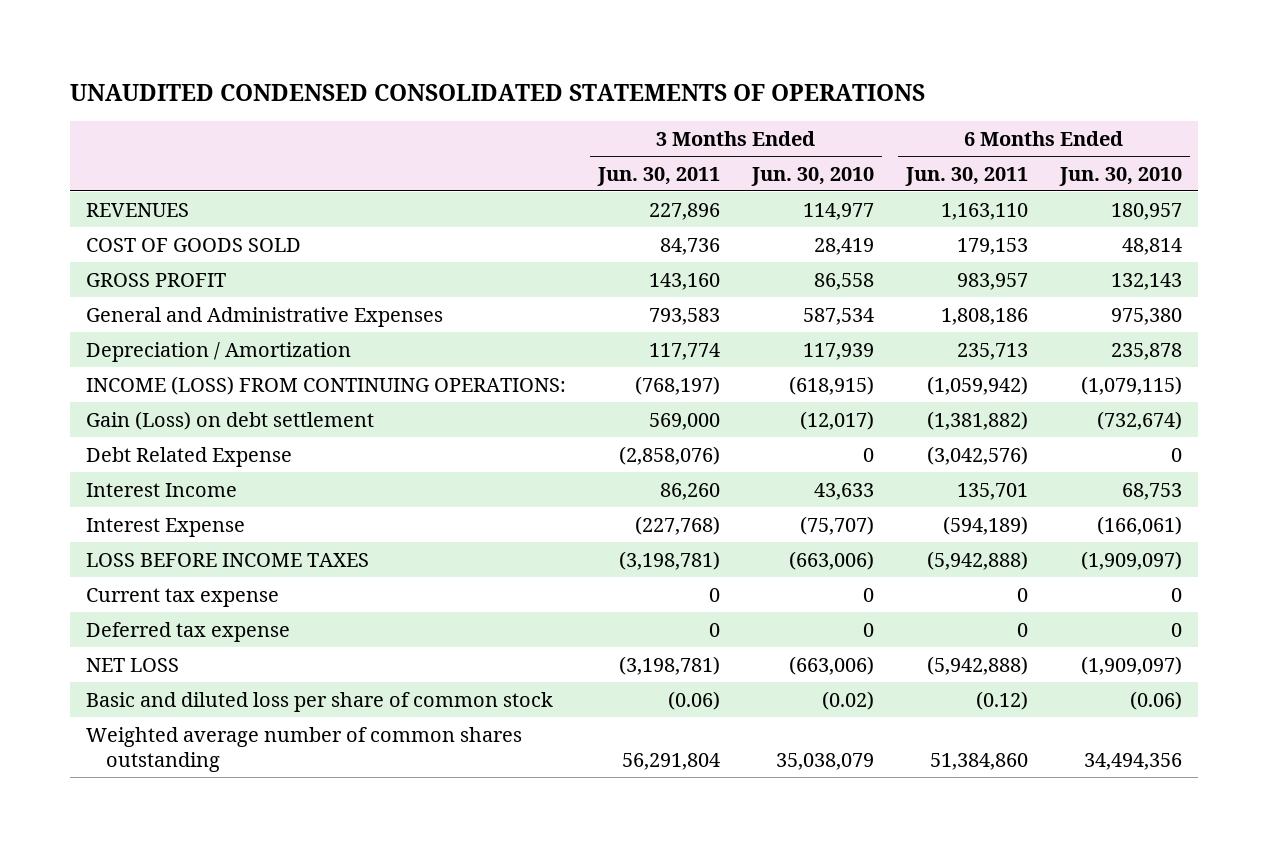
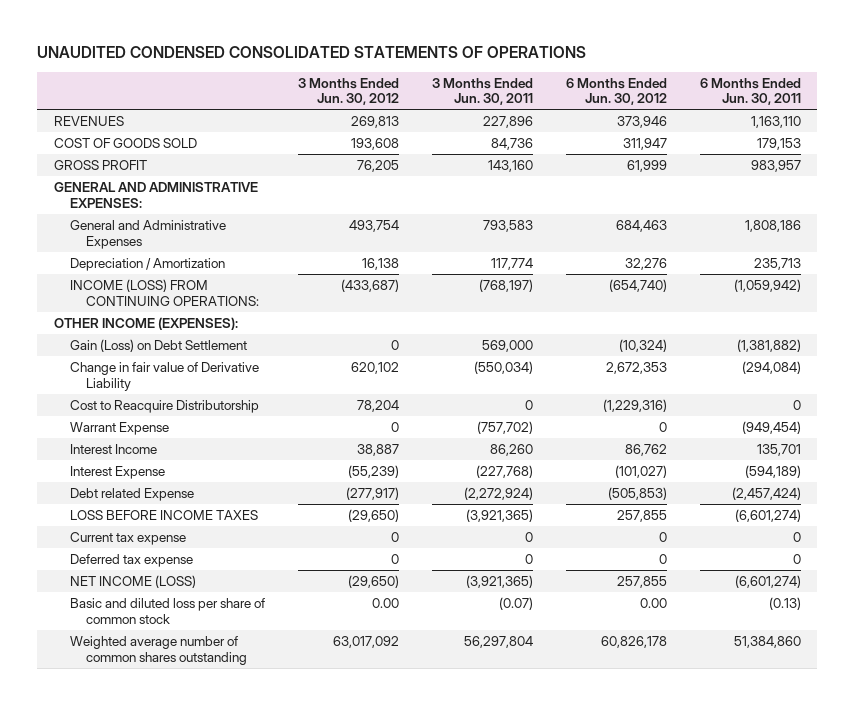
[750,166,874,186] Jun. 30, 2010 -> none
[1058,166,1182,186] Jun. 30, 2010 -> none
none -> [297,77,399,106] 3 Months Ended Jun. 30, 2012
none -> [565,77,667,106] 6 Months Ended Jun. 30, 2012
none -> [53,181,258,208] GENERAL AND ADMINISTRATIVE EXPENSES:
[85,446,292,467] Debt Related Expense -> none
none -> [53,316,238,330] OTHER INCOME (EXPENSES):
[85,410,374,430] Gain (Loss) on debt settlement -> [69,338,247,352] Gain (Loss) on Debt Settlement
none -> [69,361,259,391] Change in fair value of Derivative Liability
none -> [69,399,259,413] Cost to Reacquire Distributorship
none -> [69,421,169,435] Warrant Expense
none -> [69,487,194,501] Debt related Expense
[618,550,720,570] (3,198,781) -> [465,508,533,522] (3,921,365)
[926,550,1028,570] (5,942,888) -> [734,508,801,522] (6,601,274)
[85,657,179,672] NET LOSS -> [69,574,196,588] NET INCOME (LOSS)
[618,655,720,675] (3,198,781) -> [465,574,533,588] (3,921,365)
[926,655,1028,675] (5,942,888) -> [734,574,801,588] (6,601,274)
[667,690,720,710] (0.06) -> [498,596,533,610] (0.07)
[975,690,1028,710] (0.12) -> [768,596,801,610] (0.13)
[621,752,720,770] 56,291,804 -> [463,635,533,648] 56,297,804

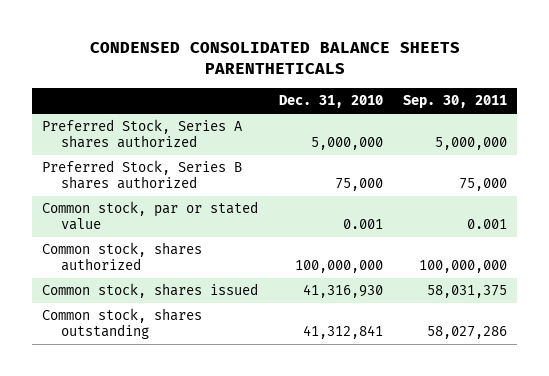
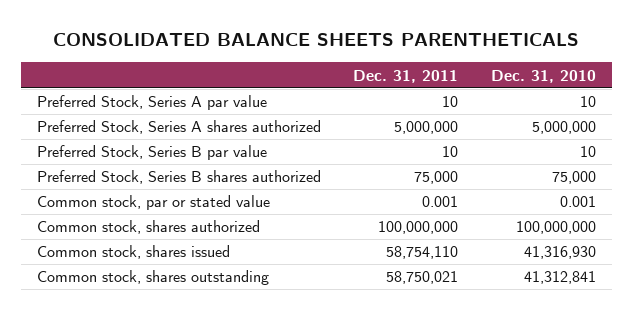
[89,41,460,75] CONDENSED CONSOLIDATED BALANCE SHEETS PARENTHETICALS -> [53,33,580,47] CONSOLIDATED BALANCE SHEETS PARENTHETICALS
[403,95,508,109] Sep. 30, 2011 -> none
none -> [353,69,459,83] Dec. 31, 2011
none -> [37,95,268,111] Preferred Stock, Series A par value
none -> [37,145,268,161] Preferred Stock, Series B par value

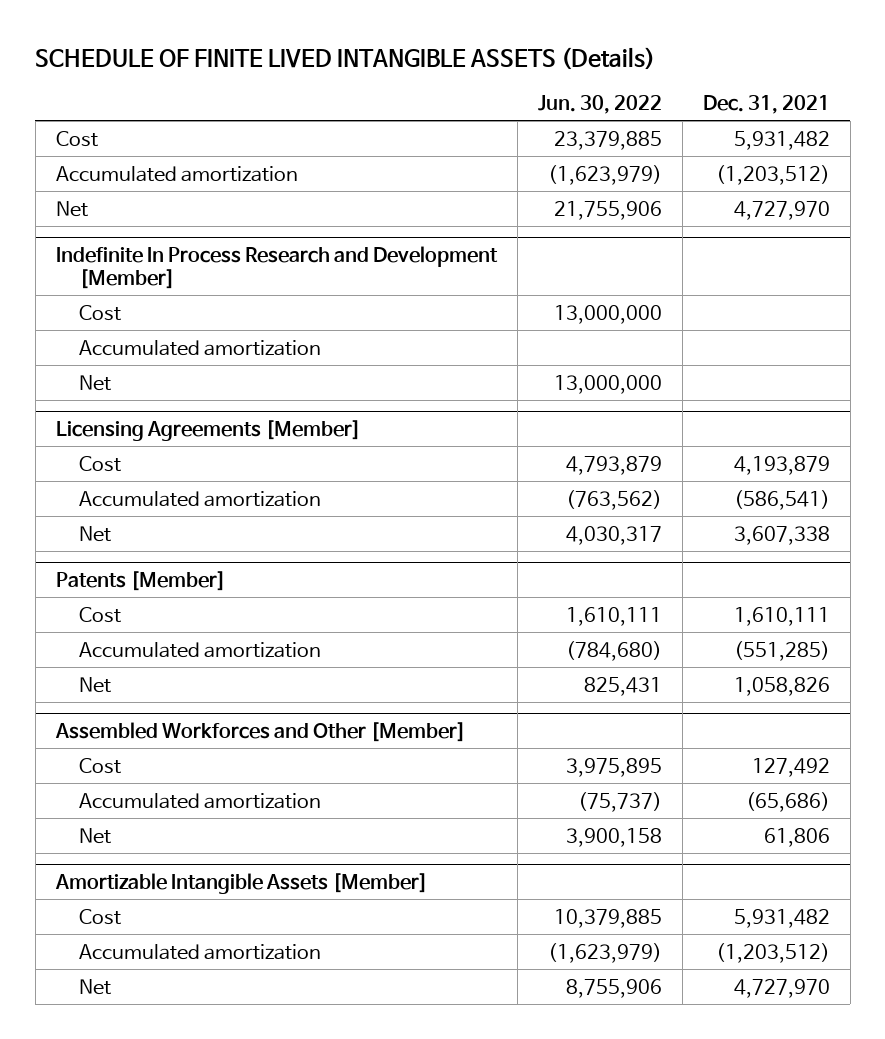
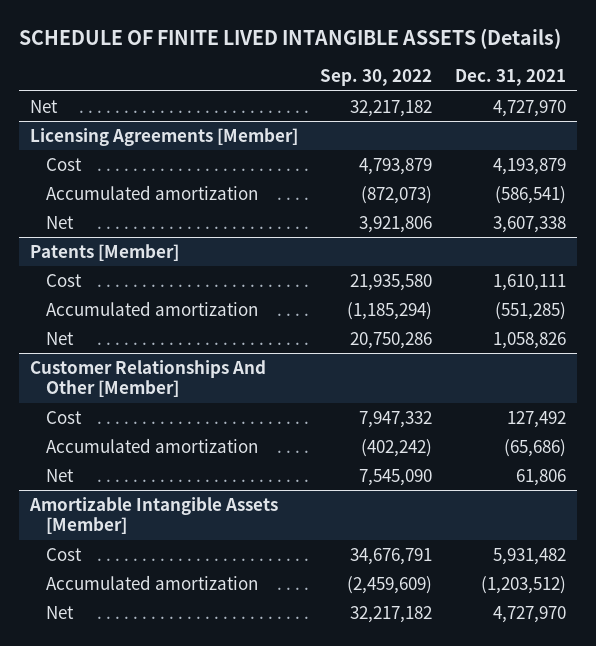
[537,94,662,114] Jun. 30, 2022 -> none
none -> [320,69,433,87] Sep. 30, 2022
[55,130,98,147] Cost -> none
[55,165,298,182] Accumulated amortization -> none
[55,245,498,289] Indefinite In Process Research and Development [Member] -> none
[78,304,121,321] Cost -> none
[78,339,321,356] Accumulated amortization -> none
[78,374,111,391] Net -> none
[54,721,466,742] Assembled Workforces and Other [Member] -> none
none -> [29,359,266,398] Customer Relationships And Other [Member]

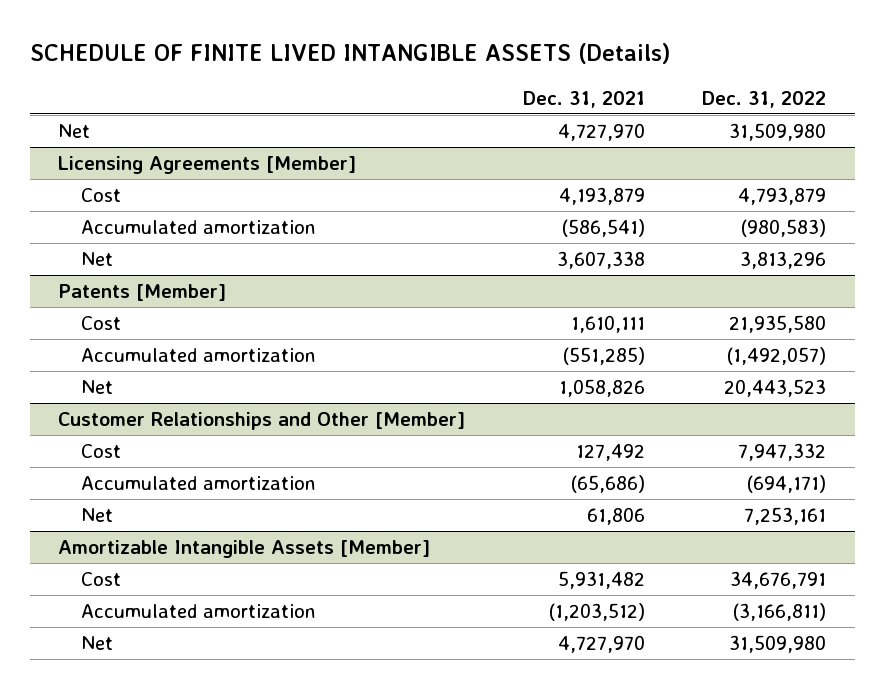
[320,69,433,87] Sep. 30, 2022 -> none
none -> [701,90,826,108] Dec. 31, 2022
[29,359,266,398] Customer Relationships And Other [Member] -> [58,411,466,430] Customer Relationships and Other [Member]

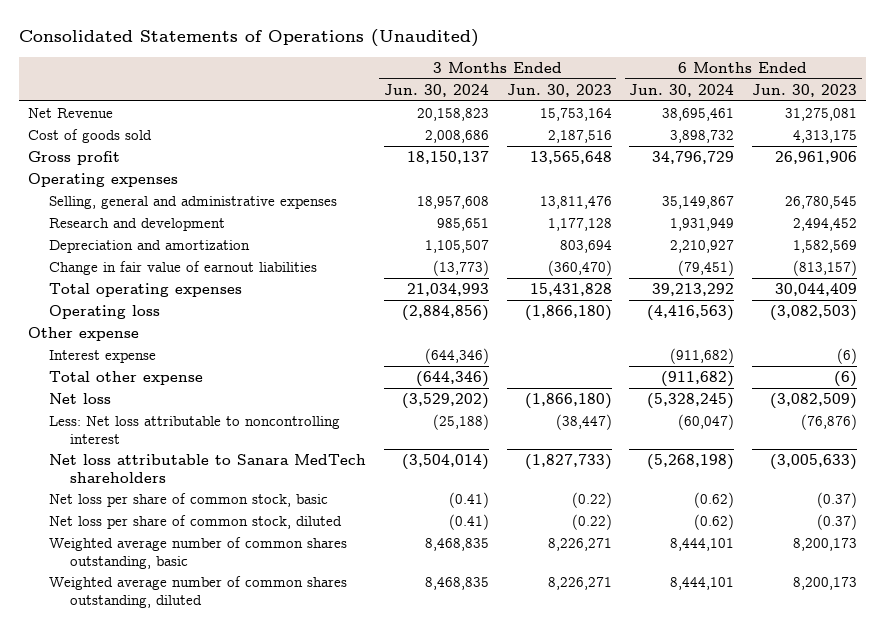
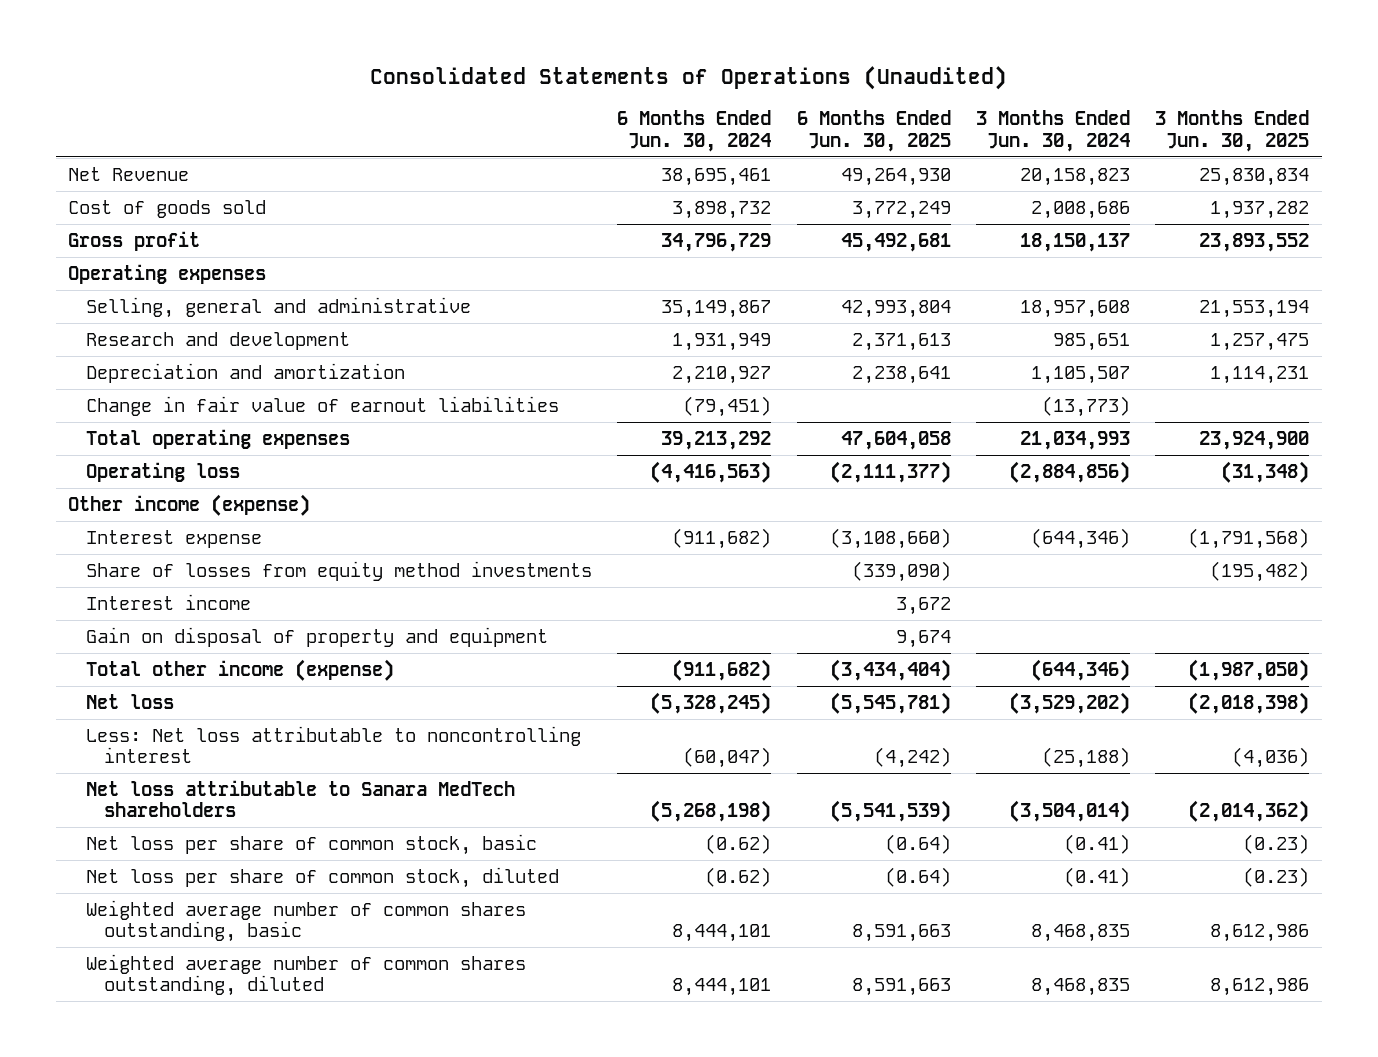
[506,83,612,97] Jun. 30, 2023 -> none
[752,83,858,97] Jun. 30, 2023 -> none
none -> [796,110,951,152] 6 Months Ended Jun. 30, 2025
none -> [1155,110,1310,152] 3 Months Ended Jun. 30, 2025
[48,196,337,210] Selling, general and administrative expenses -> [86,296,472,318] Selling, general and administrative
[27,327,139,342] Other expense -> [68,493,311,516] Other income (expense)
none -> [86,560,593,581] Share of losses from equity method investments
none -> [86,593,252,610] Interest income
none -> [86,626,549,647] Gain on disposal of property and equipment
[48,371,203,386] Total other expense -> [86,658,395,681] Total other income (expense)

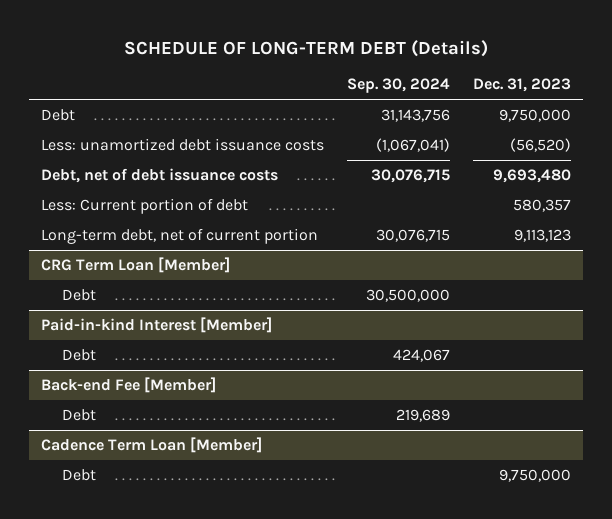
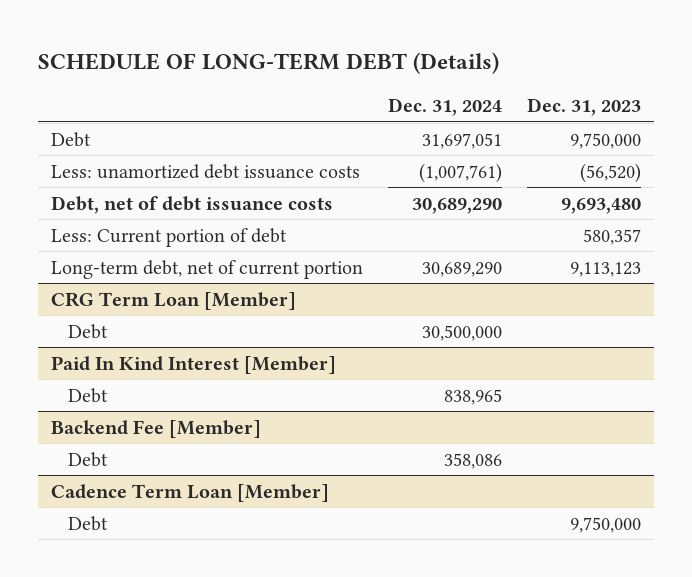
[347,78,451,94] Sep. 30, 2024 -> none
none -> [387,97,502,116] Dec. 31, 2024
[40,316,272,333] Paid-in-kind Interest [Member] -> [50,355,336,374] Paid In Kind Interest [Member]
[40,376,216,393] Back-end Fee [Member] -> [50,419,261,438] Backend Fee [Member]

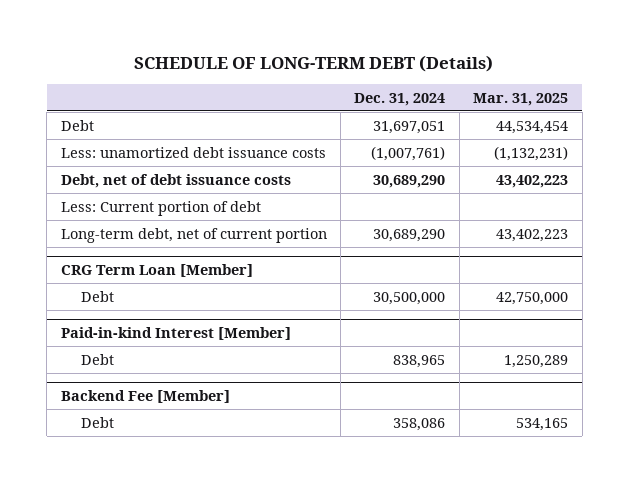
[526,97,641,116] Dec. 31, 2023 -> none
none -> [473,92,569,106] Mar. 31, 2025
[50,355,336,374] Paid In Kind Interest [Member] -> [60,327,291,341] Paid-in-kind Interest [Member]
[50,483,329,502] Cadence Term Loan [Member] -> none
[68,515,109,531] Debt -> none

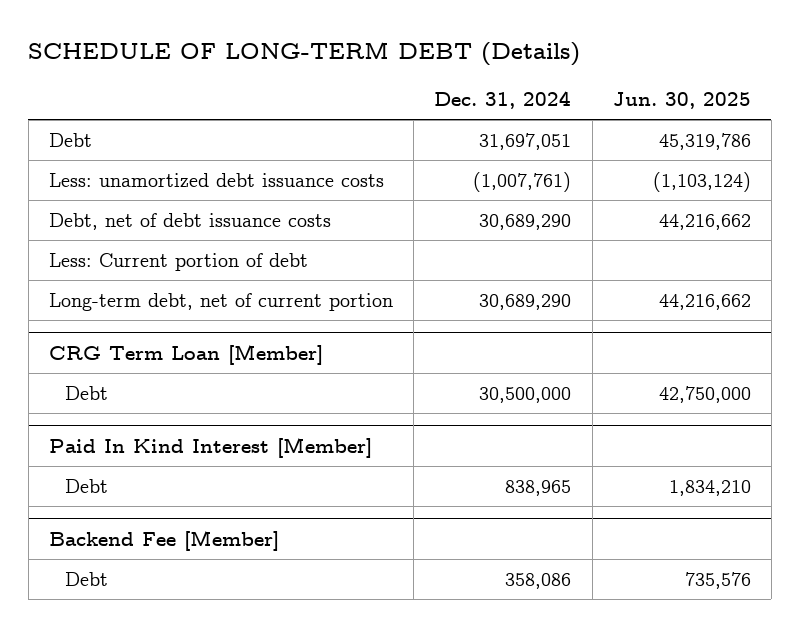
[473,92,569,106] Mar. 31, 2025 -> none
none -> [612,92,751,110] Jun. 30, 2025
[60,327,291,341] Paid-in-kind Interest [Member] -> [48,436,372,458] Paid In Kind Interest [Member]

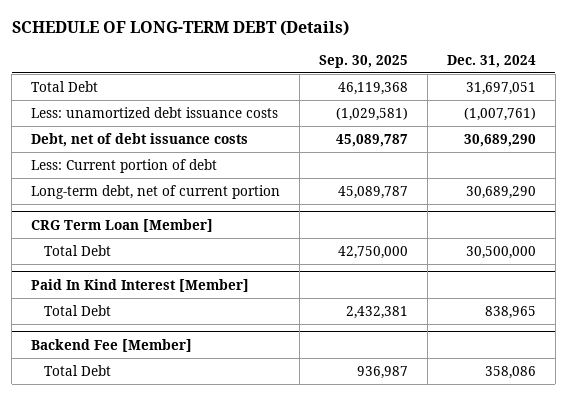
[612,92,751,110] Jun. 30, 2025 -> none
none -> [319,54,409,68] Sep. 30, 2025
[48,132,92,147] Debt -> [31,81,99,93] Total Debt
[65,385,109,400] Debt -> [43,245,111,257] Total Debt
[65,478,109,493] Debt -> [43,305,111,317] Total Debt
[65,571,109,586] Debt -> [43,365,111,377] Total Debt

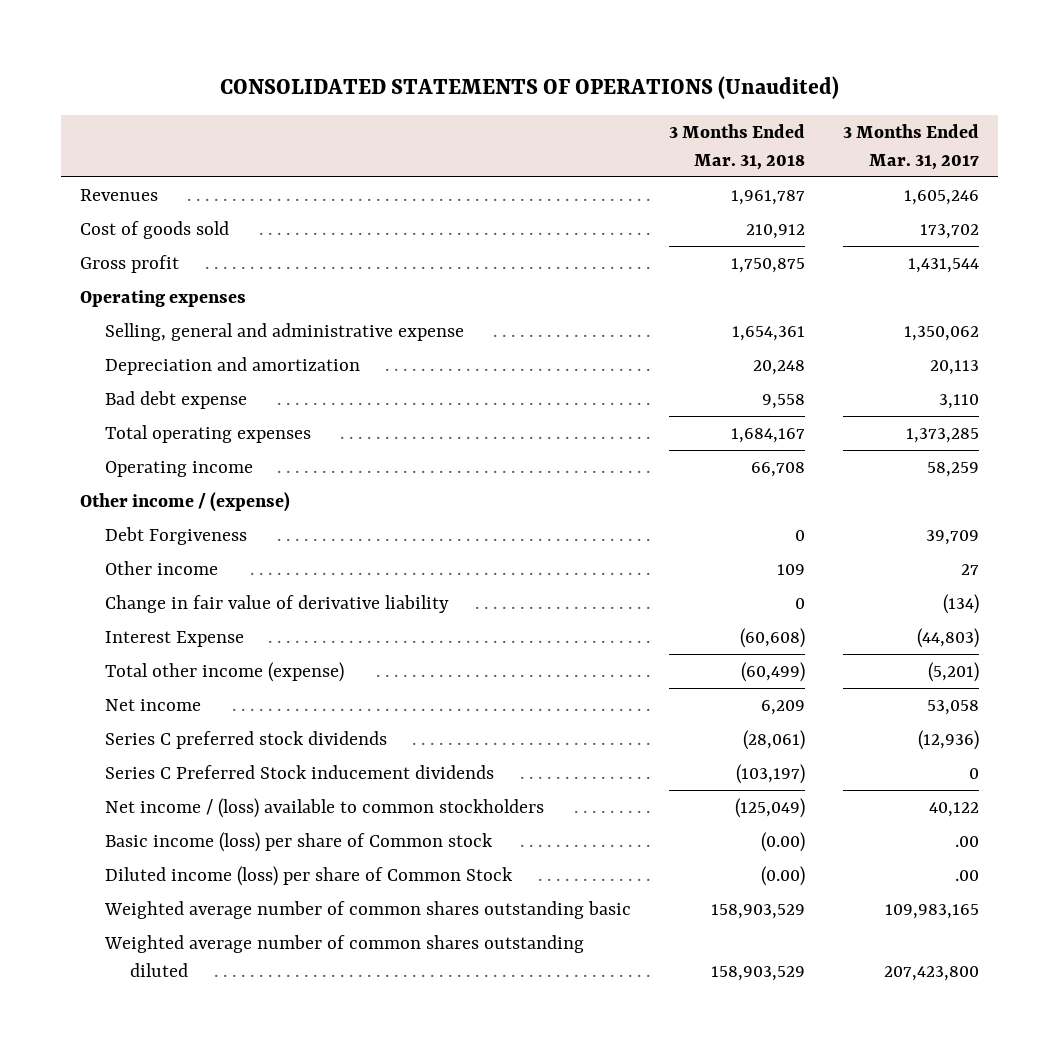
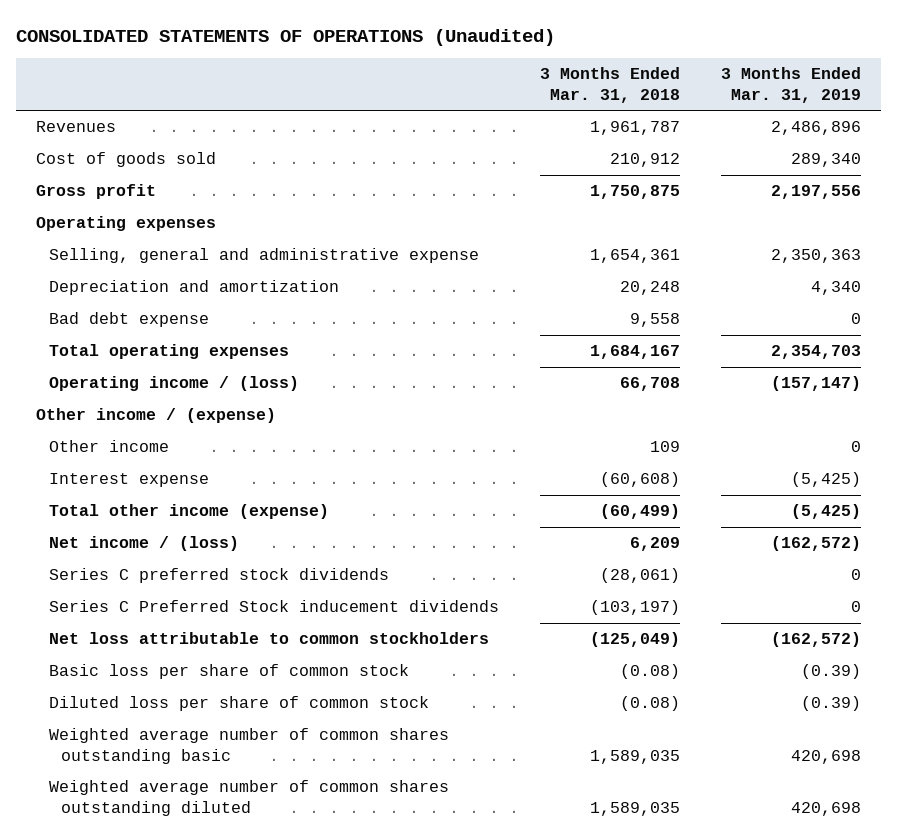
[843,124,980,170] 3 Months Ended Mar. 31, 2017 -> none
none -> [720,67,861,103] 3 Months Ended Mar. 31, 2019
[105,461,254,478] Operating income -> [48,376,299,392] Operating income / (loss)
[105,527,248,546] Debt Forgiveness -> none
[105,595,450,614] Change in fair value of derivative liability -> none
[105,631,245,648] Interest Expense -> [48,473,209,488] Interest expense
[105,699,202,712] Net income -> [48,536,239,552] Net income / (loss)
[105,798,545,819] Net income / (loss) available to common stockholders -> [48,632,489,645] Net loss attributable to common stockholders
[105,832,494,853] Basic income (loss) per share of Common stock -> [48,664,409,680] Basic loss per share of common stock
[761,832,806,853] (0.00) -> [619,664,680,680] (0.08)
[105,866,514,887] Diluted income (loss) per share of Common Stock -> [48,696,429,712] Diluted loss per share of common stock
[761,866,806,887] (0.00) -> [619,696,680,712] (0.08)
[711,904,806,920] 158,903,529 -> [589,749,680,764] 1,589,035
[711,965,806,981] 158,903,529 -> [589,801,680,816] 1,589,035

